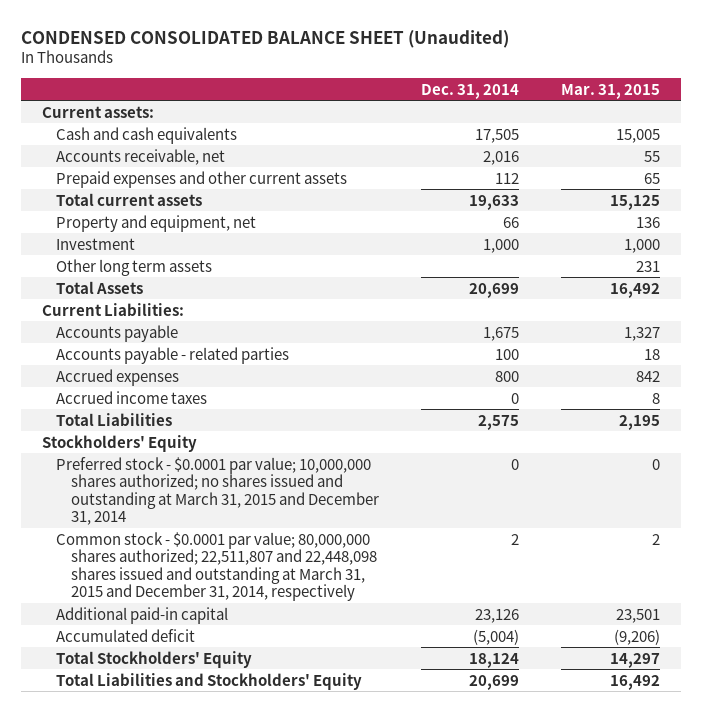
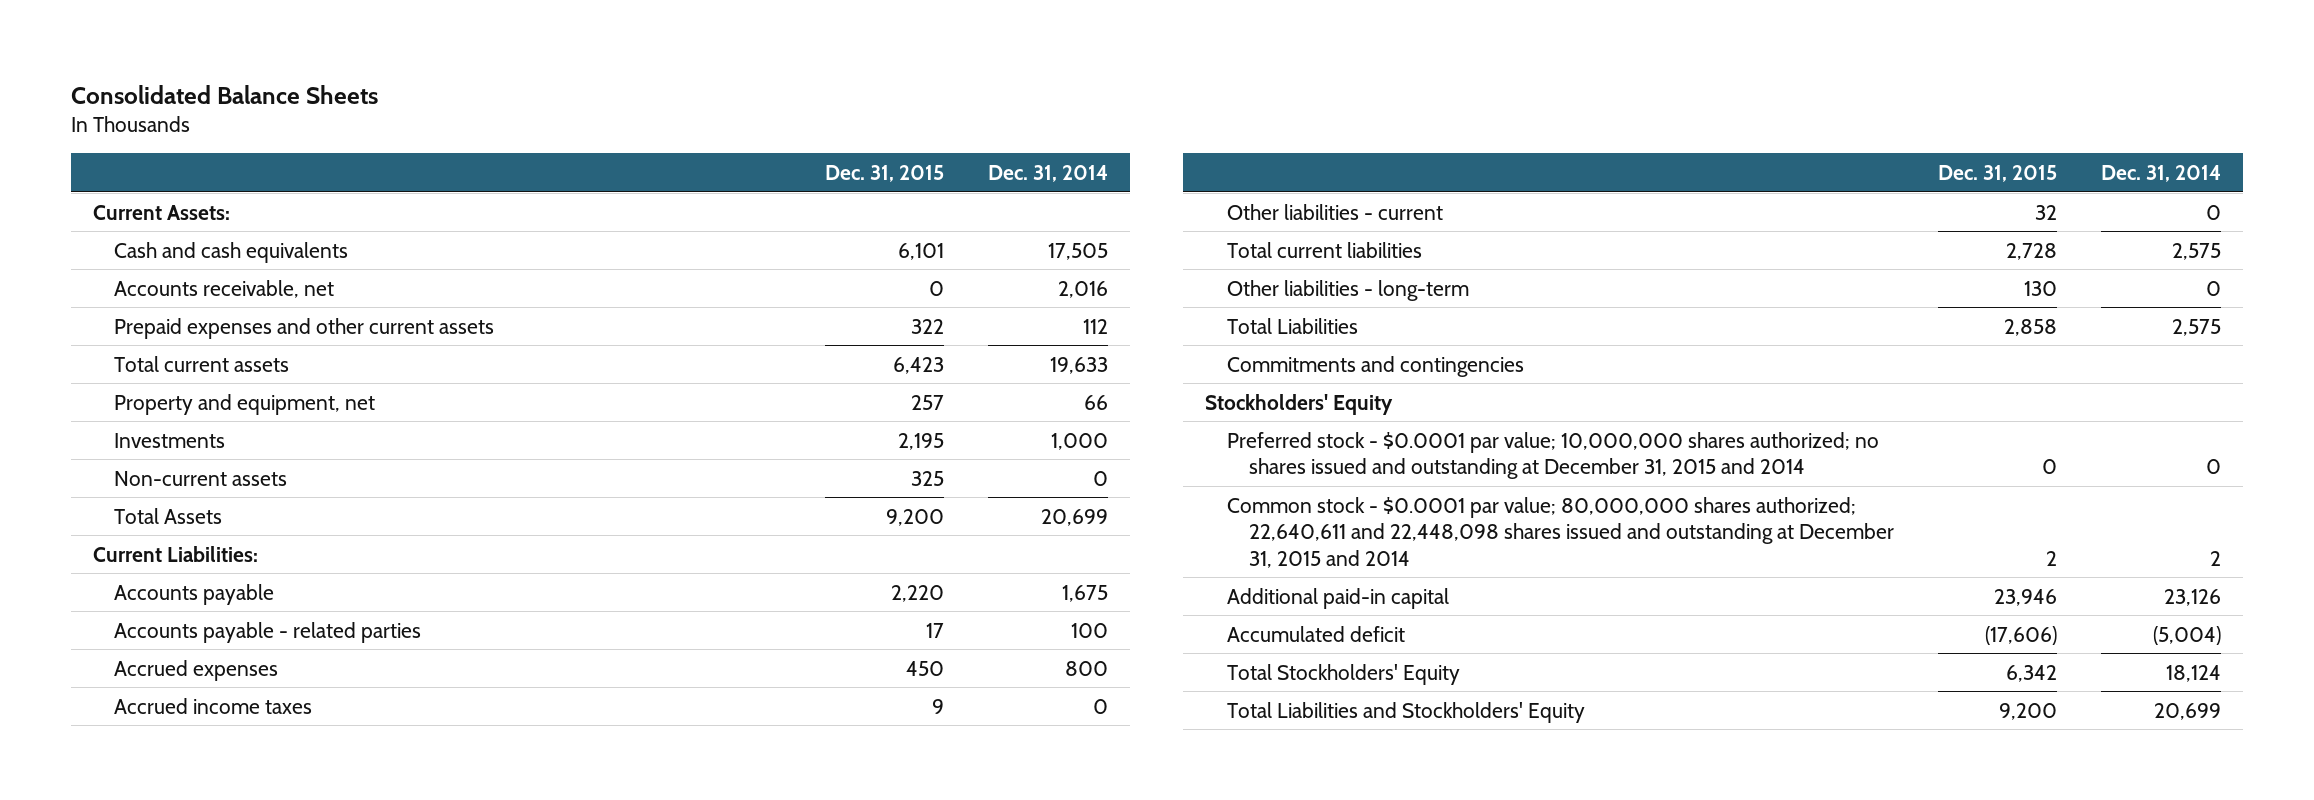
[20,29,509,48] CONDENSED CONSOLIDATED BALANCE SHEET (Unaudited) -> [70,84,378,104] Consolidated Balance Sheets
[560,83,660,99] Mar. 31, 2015 -> none
none -> [825,165,945,183] Dec. 31, 2015
[41,105,154,118] Current assets: -> [92,204,230,220] Current Assets:
[56,258,213,276] Other long term assets -> none
[56,237,136,250] Investment -> [114,432,226,448] Investments
none -> [114,470,288,486] Non-current assets
none -> [1227,203,1444,220] Other liabilities - current
none -> [1227,241,1423,258] Total current liabilities
none -> [1227,279,1470,301] Other liabilities - long-term
none -> [1227,355,1525,377] Commitments and contingencies
[56,456,379,526] Preferred stock - $0.0001 par value; 10,000,000 shares authorized; no shares issued and outstanding at March 31, 2015 and December 31, 2014 -> [1227,431,1880,480] Preferred stock - $0.0001 par value; 10,000,000 shares authorized; no shares issued and outstanding at December 31, 2015 and 2014
[56,531,377,602] Common stock - $0.0001 par value; 80,000,000 shares authorized; 22,511,807 and 22,448,098 shares issued and outstanding at March 31, 2015 and December 31, 2014, respectively -> [1227,496,1894,568] Common stock - $0.0001 par value; 80,000,000 shares authorized; 22,640,611 and 22,448,098 shares issued and outstanding at December 31, 2015 and 2014

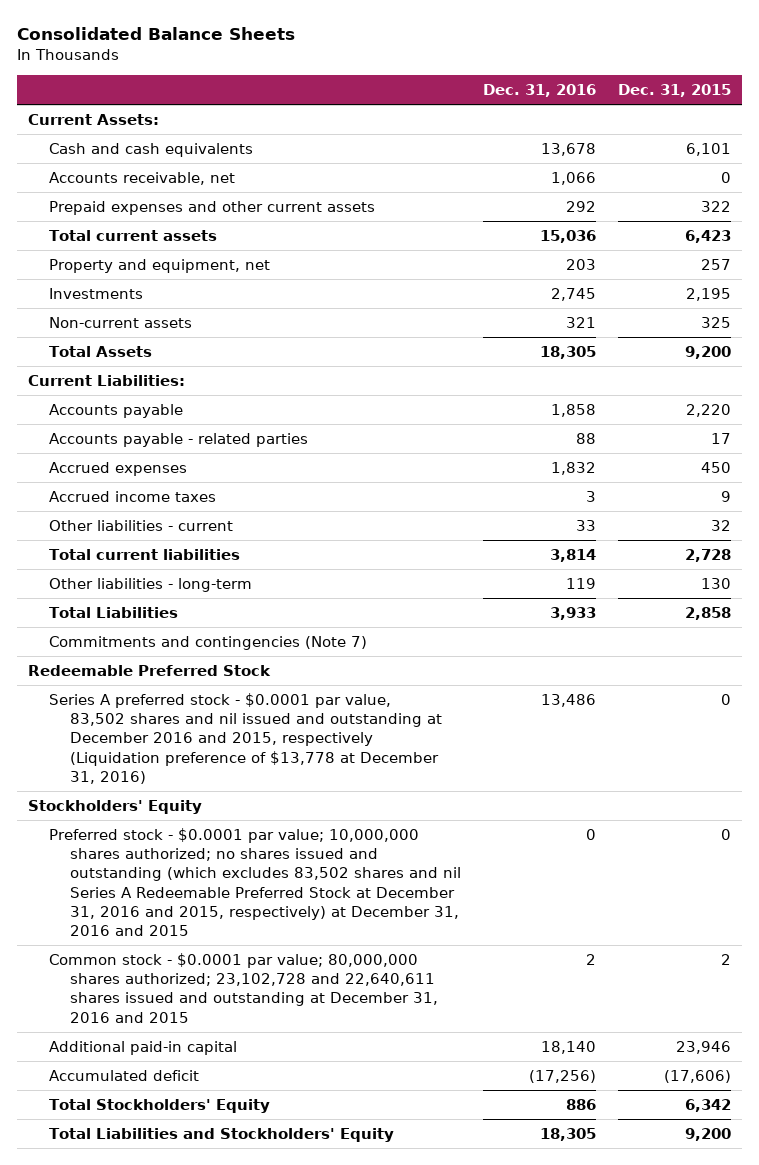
[988,165,1109,183] Dec. 31, 2014 -> none
none -> [482,84,596,98] Dec. 31, 2016
[1227,355,1525,377] Commitments and contingencies -> [48,635,367,650] Commitments and contingencies (Note 7)
none -> [27,664,271,676] Redeemable Preferred Stock
none -> [48,692,442,784] Series A preferred stock - $0.0001 par value, 83,502 shares and nil issued and outstanding at December 2016 and 2015, respectively (Liquidation preference of $13,778 at December 31, 2016)
[1227,431,1880,480] Preferred stock - $0.0001 par value; 10,000,000 shares authorized; no shares issued and outstanding at December 31, 2015 and 2014 -> [48,827,461,936] Preferred stock - $0.0001 par value; 10,000,000 shares authorized; no shares issued and outstanding (which excludes 83,502 shares and nil Series A Redeemable Preferred Stock at December 31, 2016 and 2015, respectively) at December 31, 2016 and 2015
[1227,496,1894,568] Common stock - $0.0001 par value; 80,000,000 shares authorized; 22,640,611 and 22,448,098 shares issued and outstanding at December 31, 2015 and 2014 -> [48,952,438,1023] Common stock - $0.0001 par value; 80,000,000 shares authorized; 23,102,728 and 22,640,611 shares issued and outstanding at December 31, 2016 and 2015

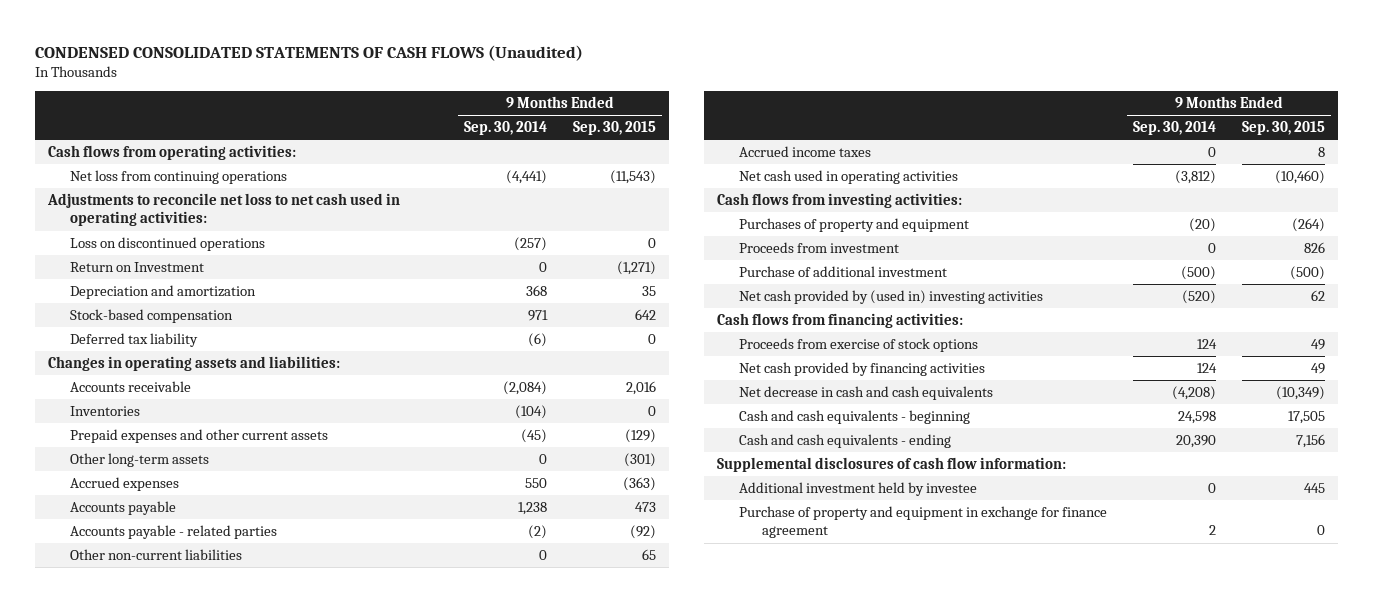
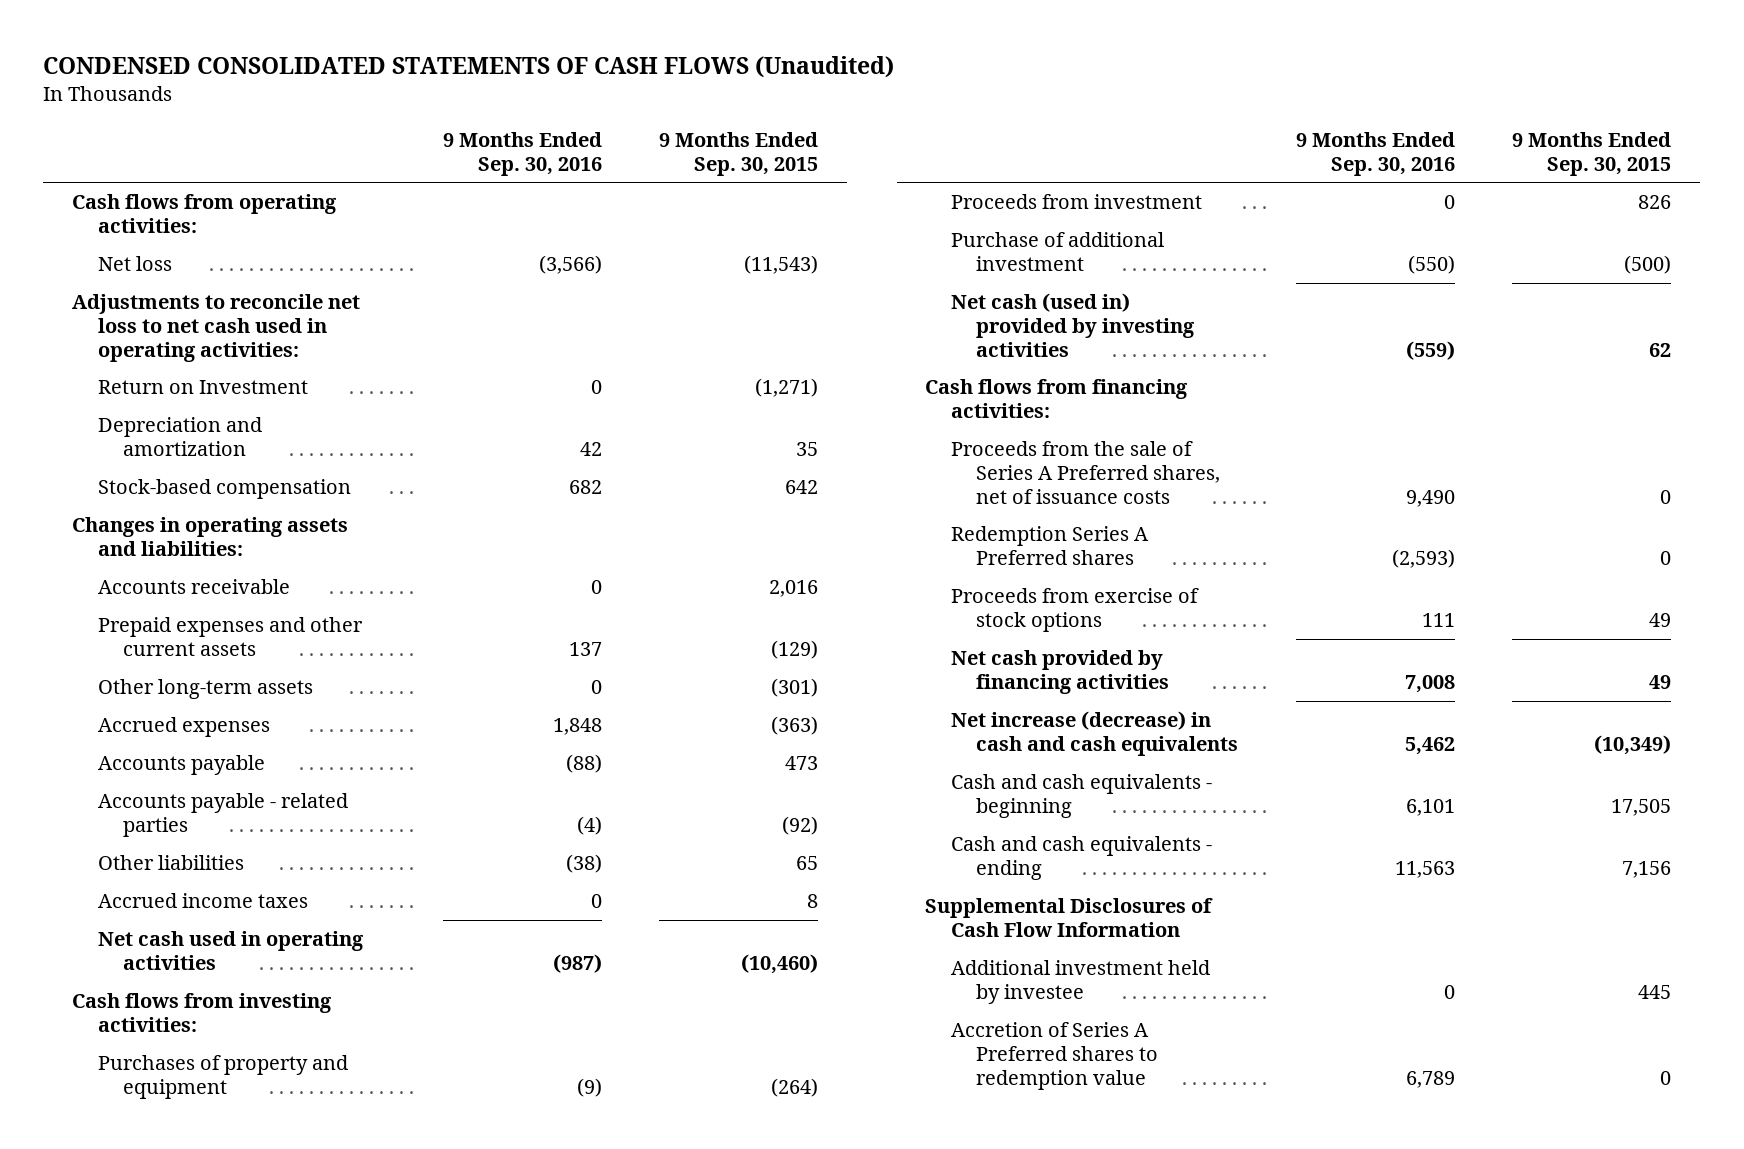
[464,121,548,136] Sep. 30, 2014 -> none
none -> [442,131,602,176] 9 Months Ended Sep. 30, 2016
[70,169,288,184] Net loss from continuing operations -> [97,255,172,271] Net loss
[70,236,266,251] Loss on discontinued operations -> none
[70,332,199,347] Deferred tax liability -> none
[70,405,141,416] Inventories -> none
[70,548,243,560] Other non-current liabilities -> [97,854,244,870] Other liabilities
[739,289,1044,304] Net cash provided by (used in) investing activities -> [950,292,1196,357] Net cash (used in) provided by investing activities
none -> [950,440,1221,504] Proceeds from the sale of Series A Preferred shares, net of issuance costs
none -> [950,525,1149,565] Redemption Series A Preferred shares
[739,385,994,400] Net decrease in cash and cash equivalents -> [950,710,1239,756] Net increase (decrease) in cash and cash equivalents
[717,456,1067,472] Supplemental disclosures of cash flow information: -> [925,897,1214,937] Supplemental Disclosures of Cash Flow Information
[739,505,1108,539] Purchase of property and equipment in exchange for finance agreement -> none
none -> [950,1021,1159,1090] Accretion of Series A Preferred shares to redemption value

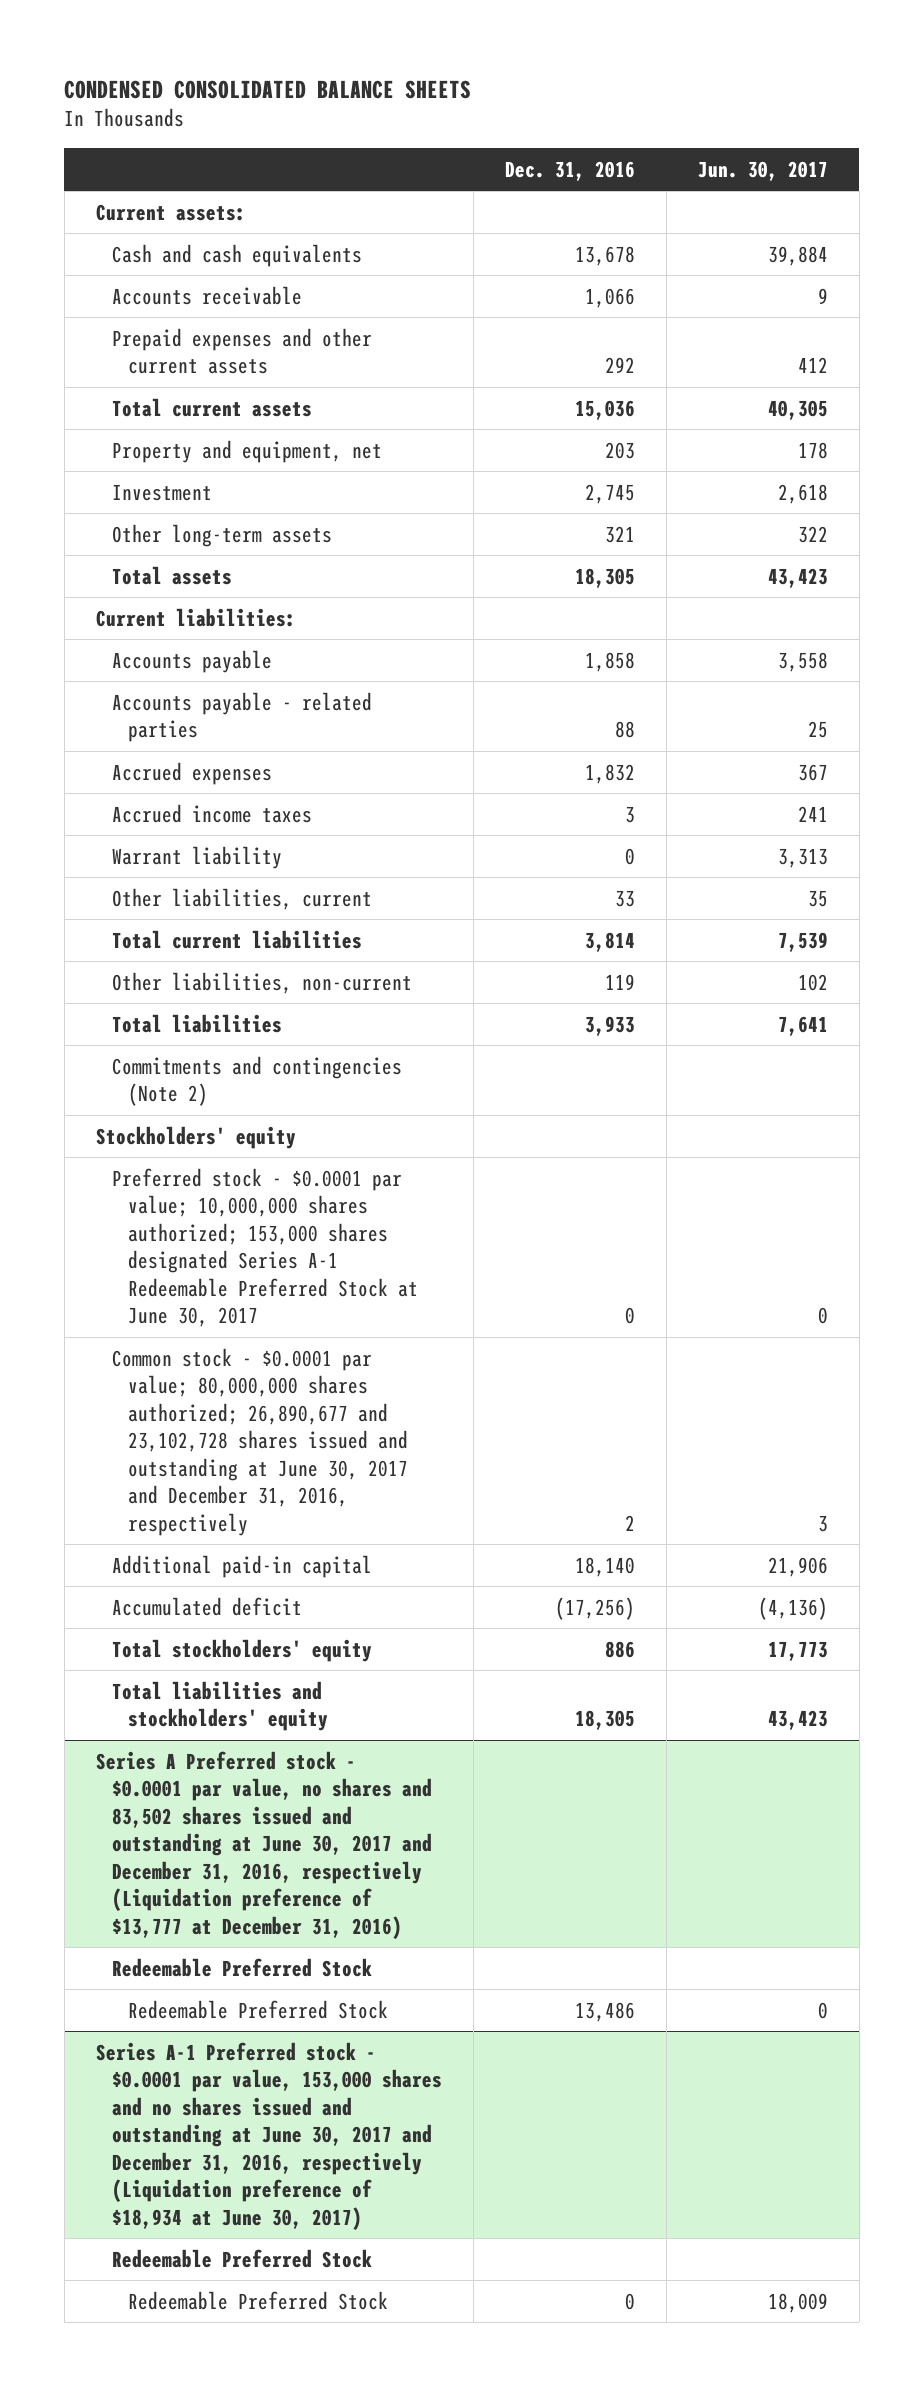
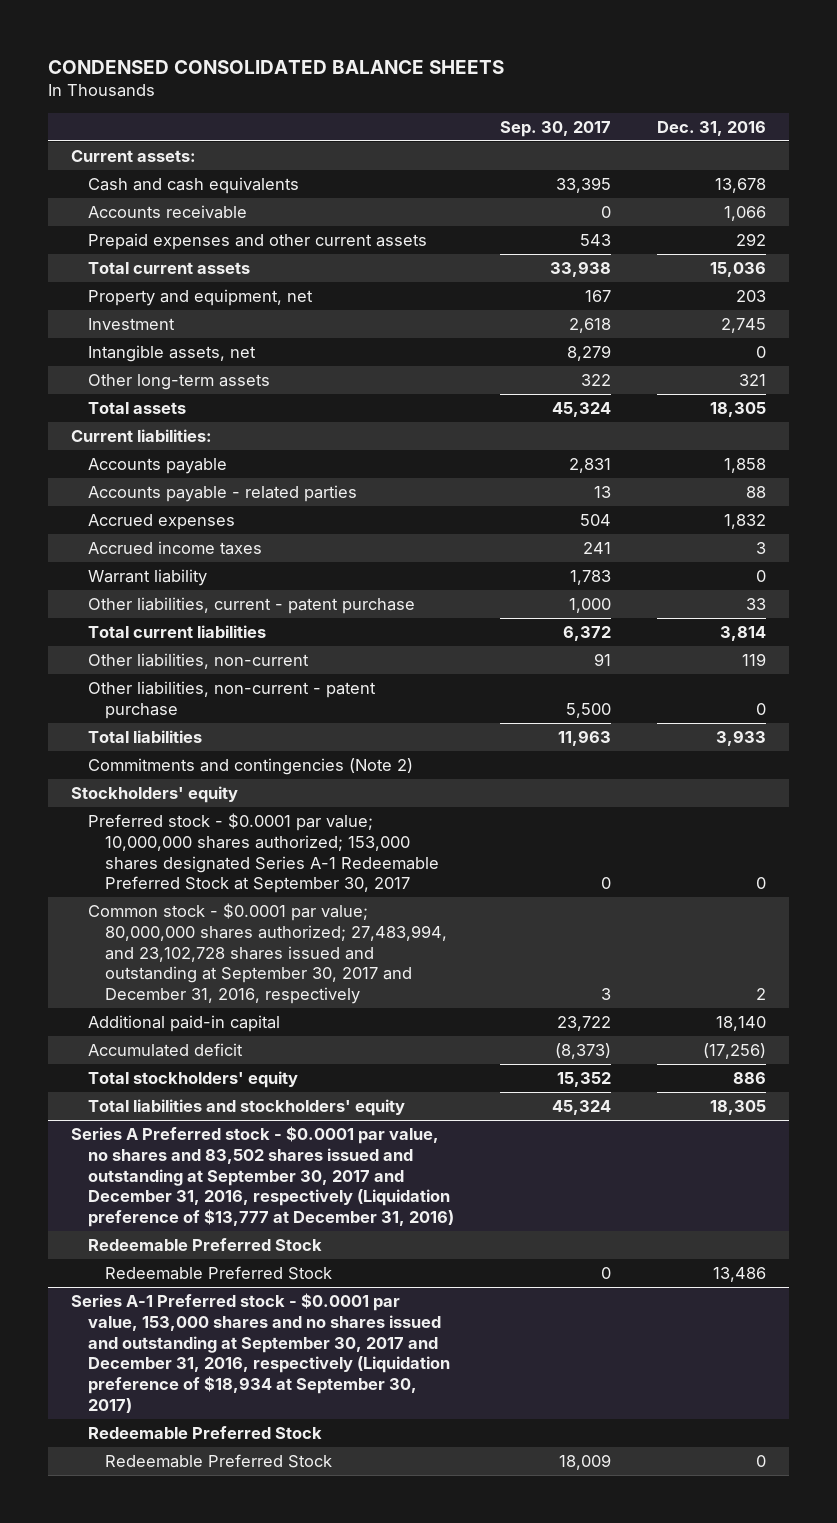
[697,160,828,181] Jun. 30, 2017 -> none
none -> [499,120,611,137] Sep. 30, 2017
none -> [87,345,256,363] Intangible assets, net
[111,887,372,910] Other liabilities, current -> [87,597,415,615] Other liabilities, current - patent purchase
none -> [87,681,376,719] Other liabilities, non-current - patent purchase
[111,1167,419,1328] Preferred stock - $0.0001 par value; 10,000,000 shares authorized; 153,000 shares designated Series A-1 Redeemable Preferred Stock at June 30, 2017 -> [87,813,439,894] Preferred stock - $0.0001 par value; 10,000,000 shares authorized; 153,000 shares designated Series A-1 Redeemable Preferred Stock at September 30, 2017
[111,1347,409,1536] Common stock - $0.0001 par value; 80,000,000 shares authorized; 26,890,677 and 23,102,728 shares issued and outstanding at June 30, 2017 and December 31, 2016, respectively -> [87,903,447,1005] Common stock - $0.0001 par value; 80,000,000 shares authorized; 27,483,994, and 23,102,728 shares issued and outstanding at September 30, 2017 and December 31, 2016, respectively
[95,1750,432,1939] Series A Preferred stock - $0.0001 par value, no shares and 83,502 shares issued and outstanding at June 30, 2017 and December 31, 2016, respectively (Liquidation preference of $13,777 at December 31, 2016) -> [71,1126,454,1228] Series A Preferred stock - $0.0001 par value, no shares and 83,502 shares issued and outstanding at September 30, 2017 and December 31, 2016, respectively (Liquidation preference of $13,777 at December 31, 2016)
[95,2041,442,2230] Series A-1 Preferred stock - $0.0001 par value, 153,000 shares and no shares issued and outstanding at June 30, 2017 and December 31, 2016, respectively (Liquidation preference of $18,934 at June 30, 2017) -> [71,1293,450,1413] Series A-1 Preferred stock - $0.0001 par value, 153,000 shares and no shares issued and outstanding at September 30, 2017 and December 31, 2016, respectively (Liquidation preference of $18,934 at September 30, 2017)

